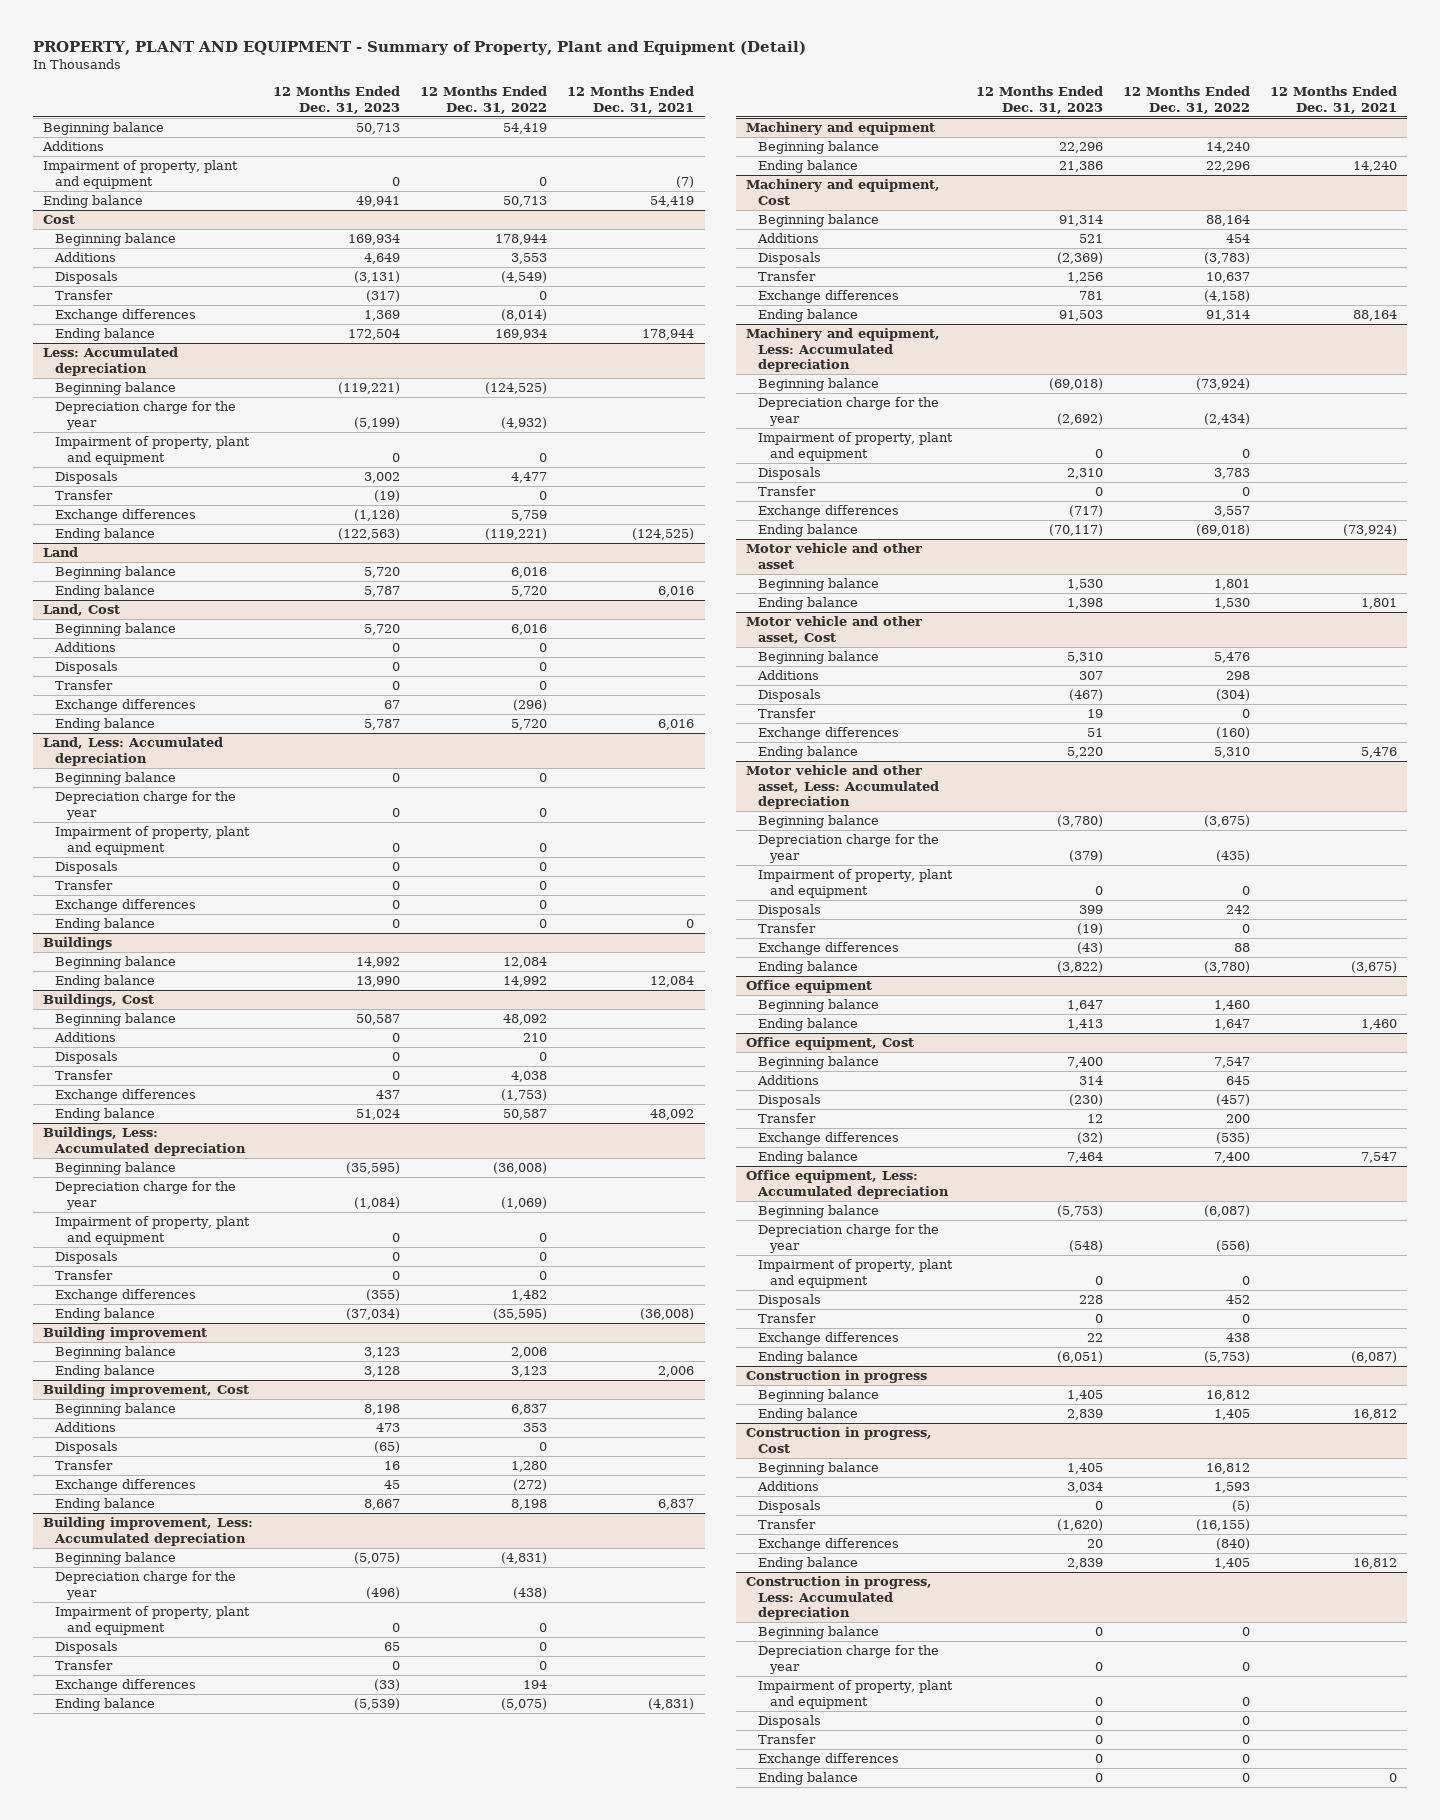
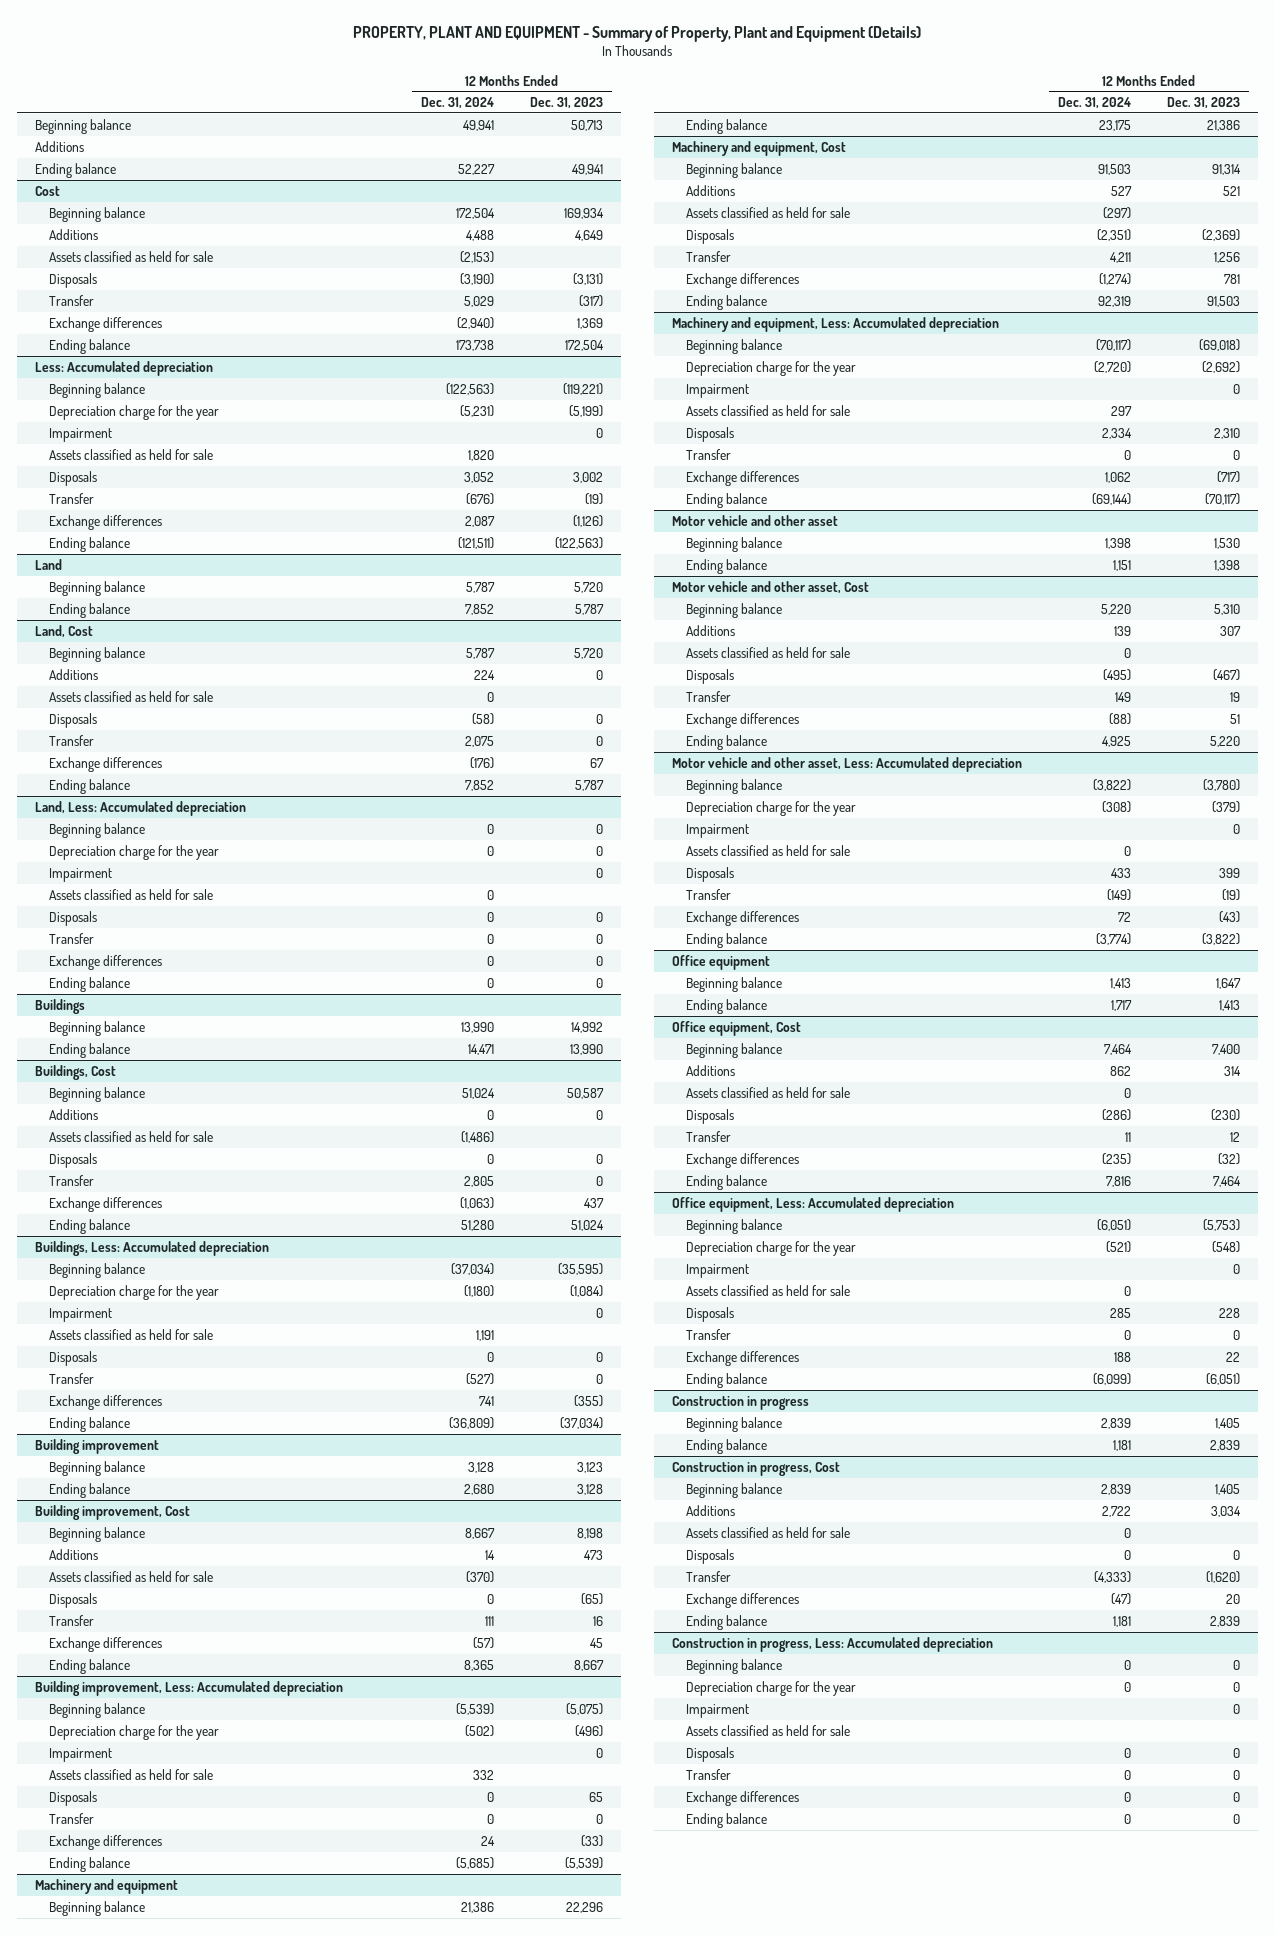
[33,41,807,56] PROPERTY, PLANT AND EQUIPMENT - Summary of Property, Plant and Equipment (Detail) -> [353,25,922,42] PROPERTY, PLANT AND EQUIPMENT - Summary of Property, Plant and Equipment (Details)
[420,85,548,114] 12 Months Ended Dec. 31, 2022 -> none
[567,85,695,114] 12 Months Ended Dec. 31, 2021 -> none
none -> [420,97,494,110] Dec. 31, 2024
[43,160,239,189] Impairment of property, plant and equipment -> none
none -> [48,250,213,262] Assets classified as held for sale
[54,436,250,465] Impairment of property, plant and equipment -> [48,427,112,442] Impairment
none -> [48,448,213,460] Assets classified as held for sale
none -> [48,690,213,702] Assets classified as held for sale
[54,826,250,855] Impairment of property, plant and equipment -> [48,867,112,882] Impairment
none -> [48,888,213,900] Assets classified as held for sale
none -> [48,1130,213,1142] Assets classified as held for sale
[54,1216,250,1245] Impairment of property, plant and equipment -> [48,1307,112,1322] Impairment
none -> [48,1328,213,1340] Assets classified as held for sale
none -> [48,1570,213,1582] Assets classified as held for sale
[54,1606,250,1635] Impairment of property, plant and equipment -> [48,1747,112,1762] Impairment
none -> [48,1768,213,1780] Assets classified as held for sale
none -> [686,206,851,218] Assets classified as held for sale
[757,432,953,461] Impairment of property, plant and equipment -> [686,383,750,398] Impairment
none -> [686,404,851,416] Assets classified as held for sale
none -> [686,646,851,658] Assets classified as held for sale
[757,869,953,898] Impairment of property, plant and equipment -> [686,823,750,838] Impairment
none -> [686,844,851,856] Assets classified as held for sale
none -> [686,1086,851,1098] Assets classified as held for sale
[757,1259,953,1288] Impairment of property, plant and equipment -> [686,1263,750,1278] Impairment
none -> [686,1284,851,1296] Assets classified as held for sale
none -> [686,1526,851,1538] Assets classified as held for sale
[757,1680,953,1709] Impairment of property, plant and equipment -> [686,1703,750,1718] Impairment
none -> [686,1724,851,1736] Assets classified as held for sale

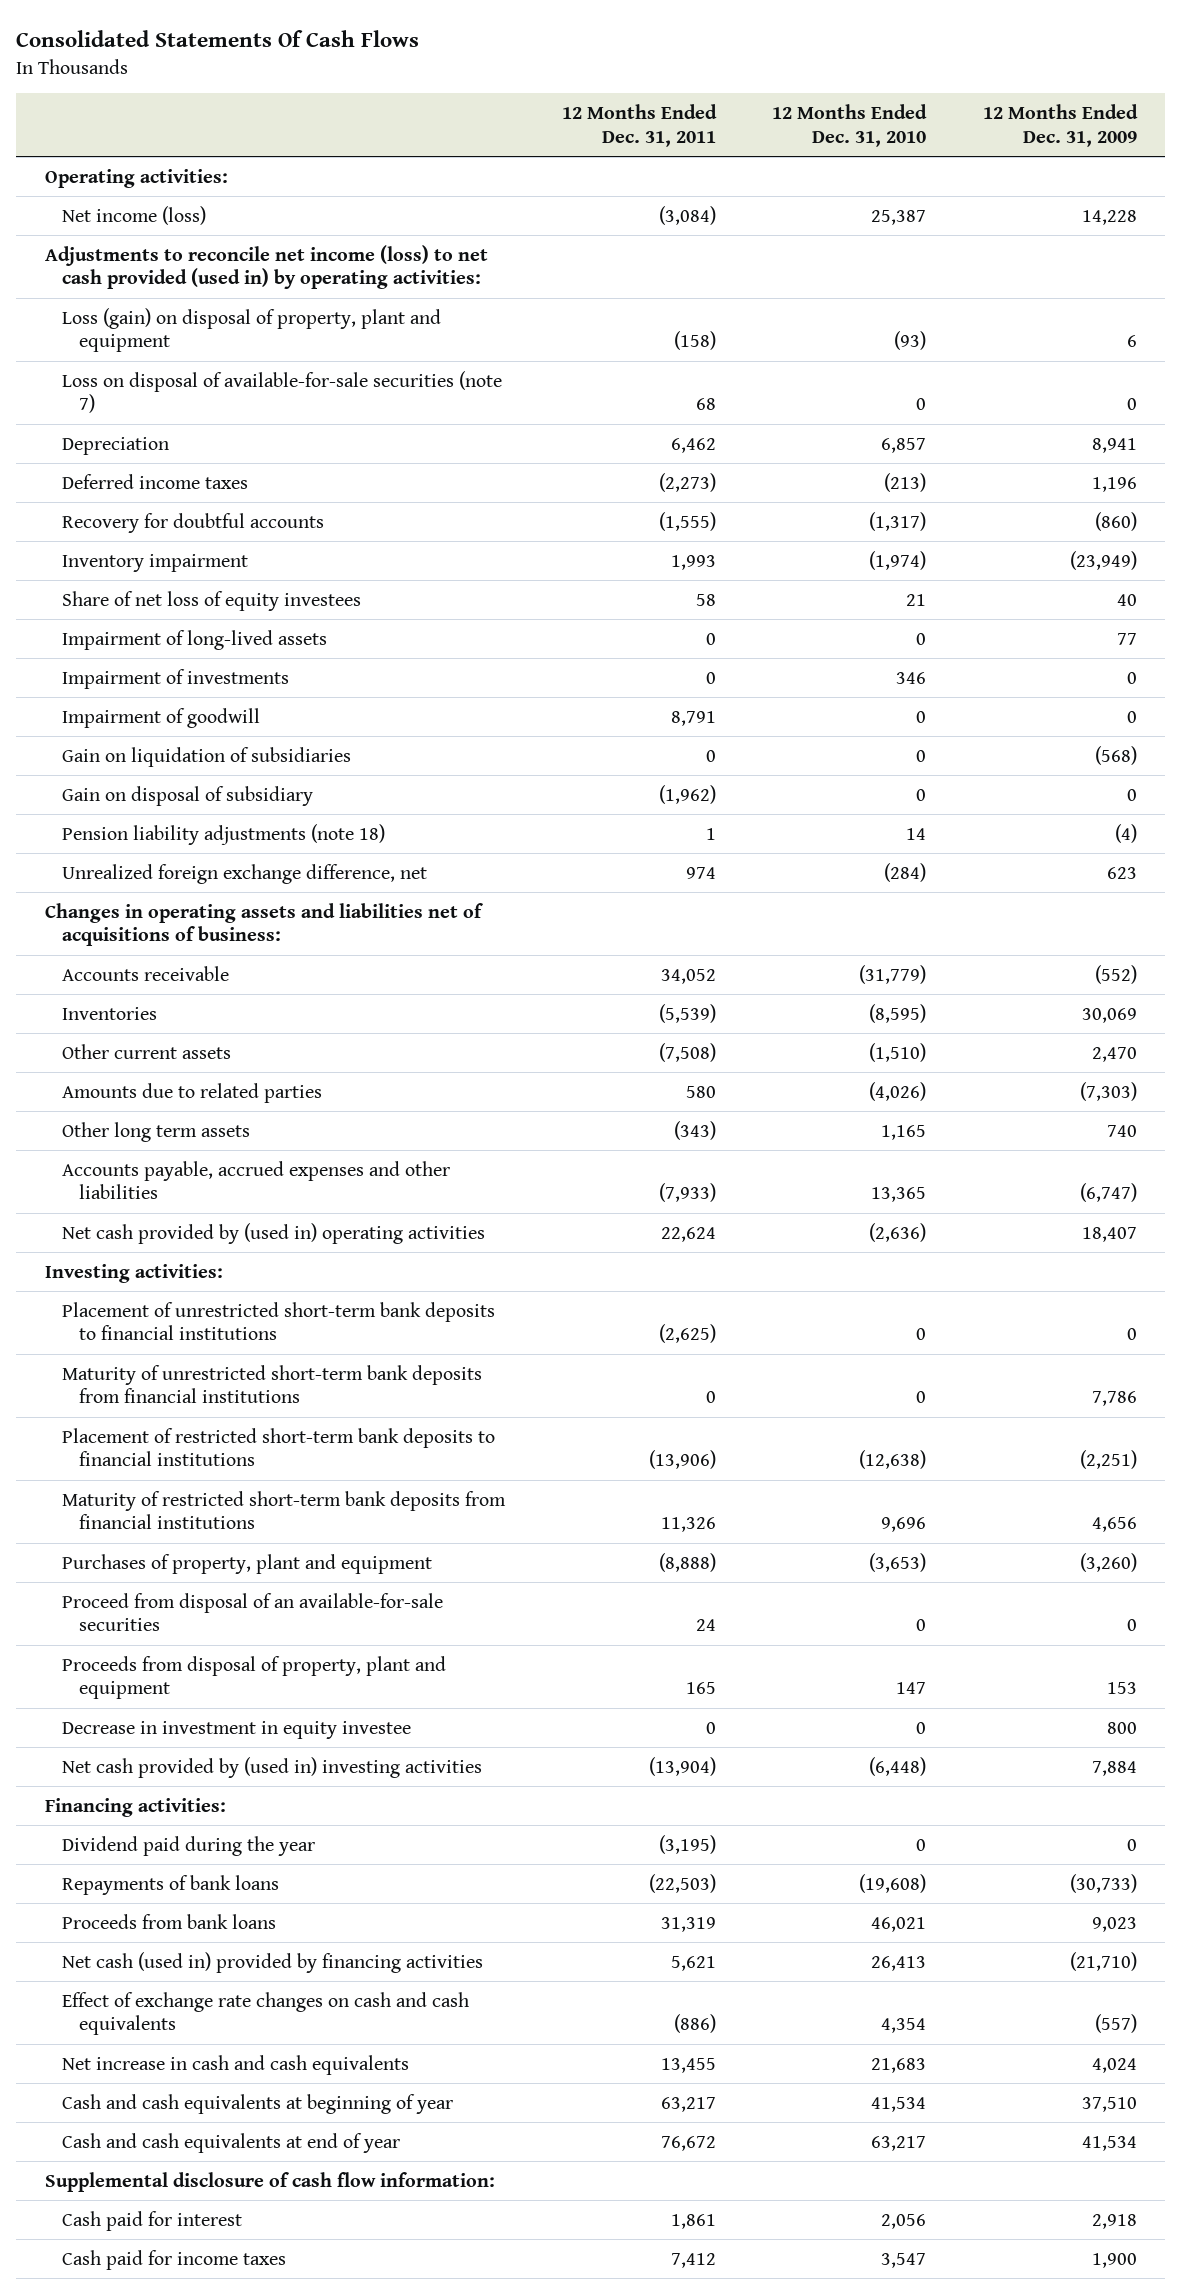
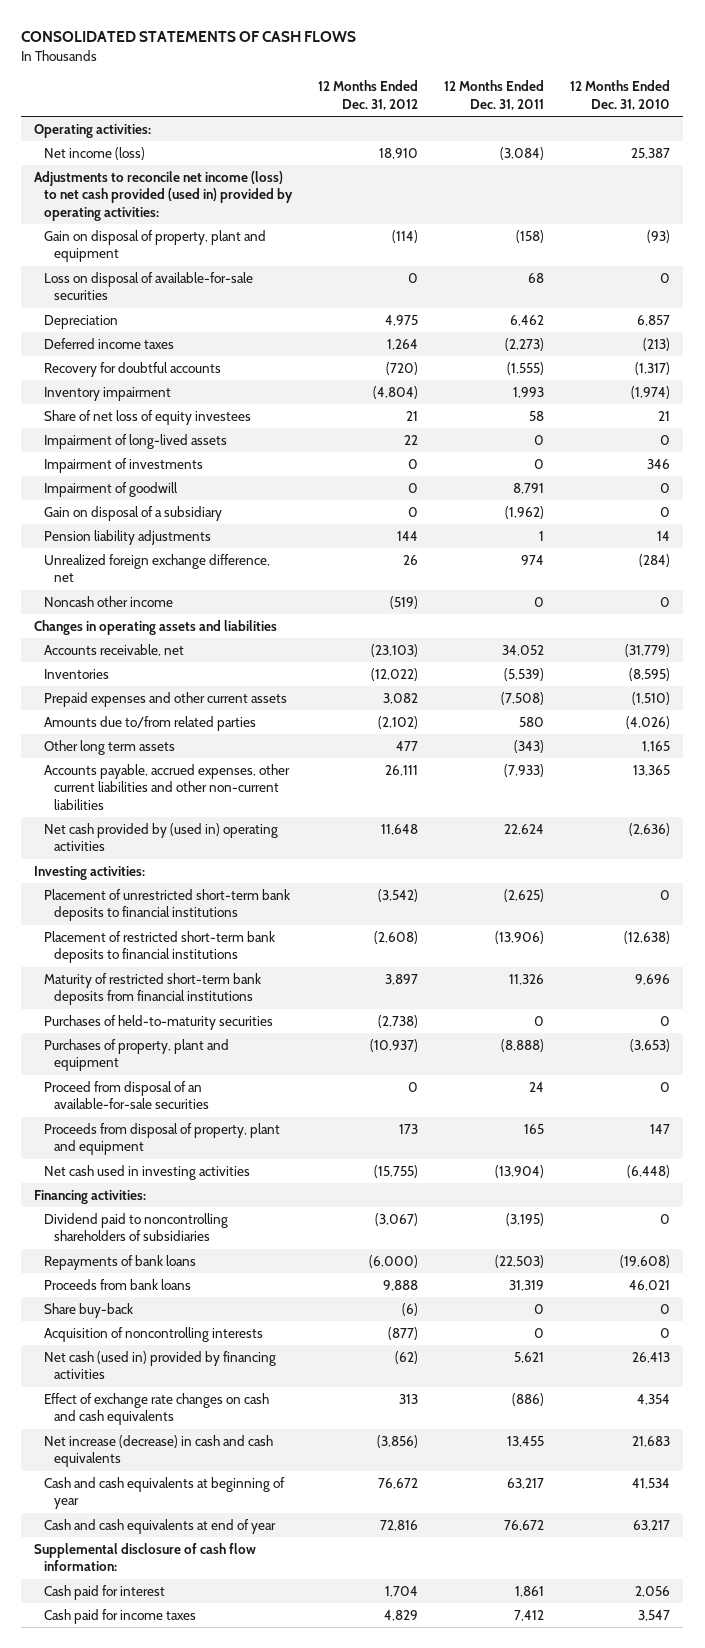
[16,30,420,48] Consolidated Statements Of Cash Flows -> [21,31,357,43] CONSOLIDATED STATEMENTS OF CASH FLOWS
[982,104,1138,147] 12 Months Ended Dec. 31, 2009 -> none
none -> [318,80,419,110] 12 Months Ended Dec. 31, 2012
[44,244,488,290] Adjustments to reconcile net income (loss) to net cash provided (used in) by operating activities: -> [34,170,294,221] Adjustments to reconcile net income (loss) to net cash provided (used in) provided by operating activities:
[61,307,441,353] Loss (gain) on disposal of property, plant and equipment -> [44,229,267,263] Gain on disposal of property, plant and equipment
[61,370,502,414] Loss on disposal of available-for-sale securities (note 7) -> [44,271,254,301] Loss on disposal of available-for-sale securities
[61,746,351,767] Gain on liquidation of subsidiaries -> none
[61,785,313,806] Gain on disposal of subsidiary -> [44,505,223,521] Gain on disposal of a subsidiary
[61,823,385,845] Pension liability adjustments (note 18) -> [44,529,212,545] Pension liability adjustments
none -> [44,595,174,607] Noncash other income
[44,902,483,947] Changes in operating assets and liabilities net of acquisitions of business: -> [34,619,278,635] Changes in operating assets and liabilities
[61,965,229,981] Accounts receivable -> [44,643,185,656] Accounts receivable, net
[61,1043,231,1059] Other current assets -> [44,691,288,707] Prepaid expenses and other current assets
[61,1082,322,1103] Amounts due to related parties -> [44,715,257,731] Amounts due to/from related parties
[61,1160,450,1200] Accounts payable, accrued expenses and other liabilities -> [44,763,291,810] Accounts payable, accrued expenses, other current liabilities and other non-current liabilities
[61,1364,482,1404] Maturity of unrestricted short-term bank deposits from financial institutions -> none
none -> [44,1014,274,1030] Purchases of held-to-maturity securities
[61,1720,411,1739] Decrease in investment in equity investee -> none
[61,1756,482,1778] Net cash provided by (used in) investing activities -> [44,1164,251,1180] Net cash used in investing activities
[61,1835,315,1856] Dividend paid during the year -> [44,1212,229,1242] Dividend paid to noncontrolling shareholders of subsidiaries
none -> [44,1302,134,1318] Share buy-back
none -> [44,1326,264,1342] Acquisition of noncontrolling interests
[61,2054,409,2075] Net increase in cash and cash equivalents -> [44,1434,274,1468] Net increase (decrease) in cash and cash equivalents

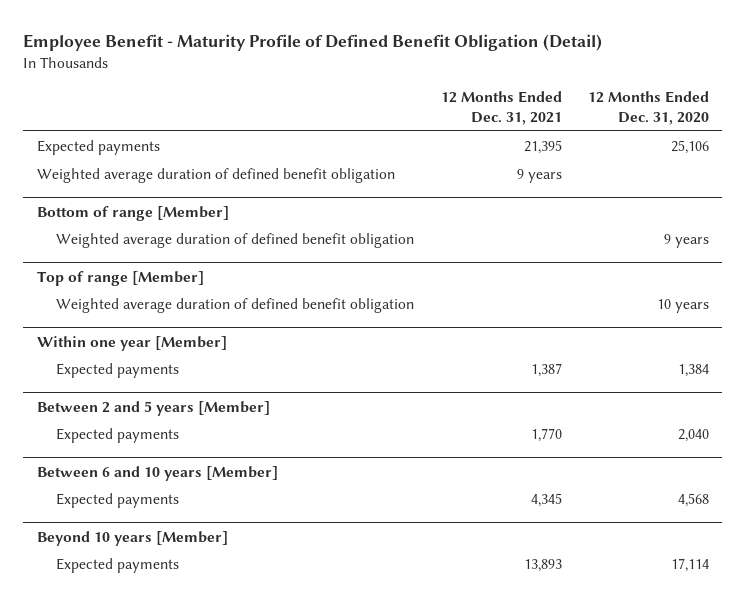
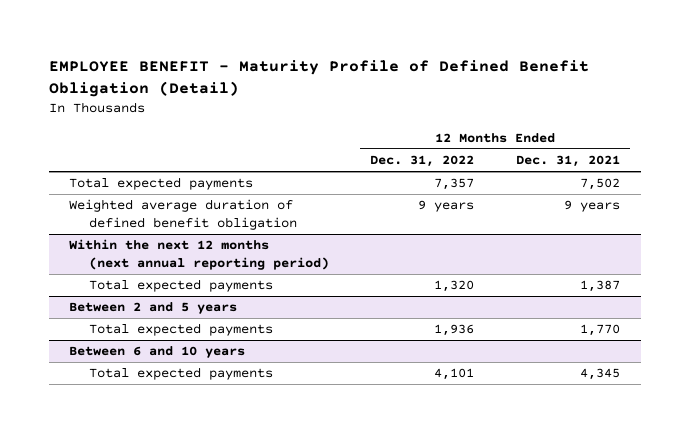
[23,34,603,52] Employee Benefit - Maturity Profile of Defined Benefit Obligation (Detail) -> [48,59,589,97] EMPLOYEE BENEFIT - Maturity Profile of Defined Benefit Obligation (Detail)
[587,91,709,125] 12 Months Ended Dec. 31, 2020 -> none
none -> [370,155,475,168] Dec. 31, 2022
[36,139,160,155] Expected payments -> [69,177,254,191] Total expected payments
[523,139,562,154] 21,395 -> [580,178,621,191] 7,502
[36,205,229,221] Bottom of range [Member] -> none
[56,232,415,248] Weighted average duration of defined benefit obligation -> none
[36,270,204,286] Top of range [Member] -> none
[56,297,415,313] Weighted average duration of defined benefit obligation -> none
[36,530,228,546] Beyond 10 years [Member] -> none
[56,557,180,573] Expected payments -> none
[36,335,227,351] Within one year [Member] -> [69,239,329,271] Within the next 12 months (next annual reporting period)
[56,362,180,378] Expected payments -> [88,279,273,293] Total expected payments
[36,400,270,416] Between 2 and 5 years [Member] -> [69,302,238,315] Between 2 and 5 years
[56,427,180,443] Expected payments -> [88,323,273,337] Total expected payments
[36,465,278,481] Between 6 and 10 years [Member] -> [69,346,246,359] Between 6 and 10 years
[56,492,180,508] Expected payments -> [88,367,273,381] Total expected payments

